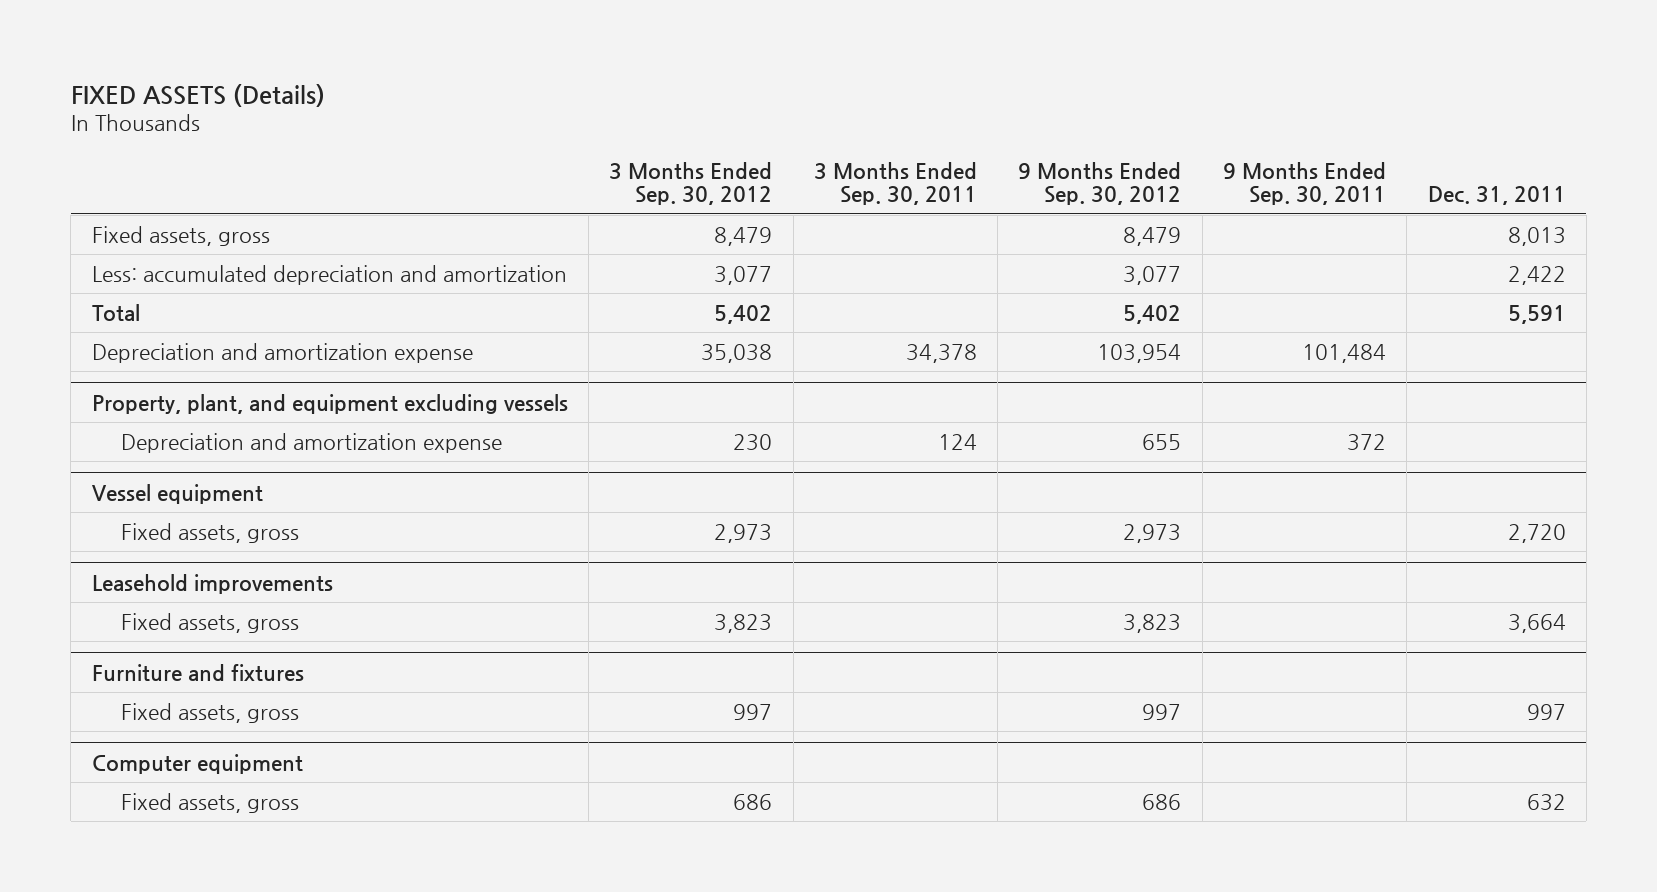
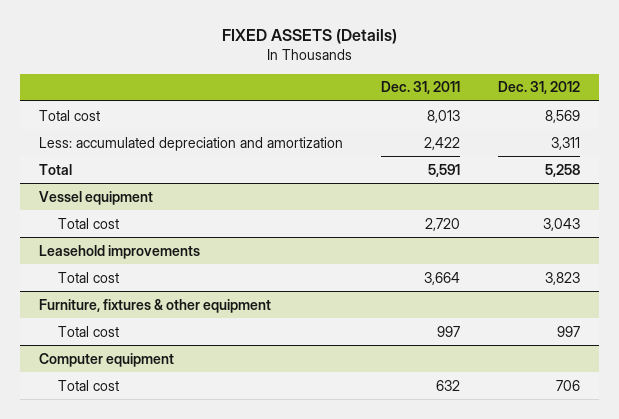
[609,161,773,206] 3 Months Ended Sep. 30, 2012 -> none
[813,161,977,206] 3 Months Ended Sep. 30, 2011 -> none
[1018,161,1182,206] 9 Months Ended Sep. 30, 2012 -> none
[1222,161,1386,206] 9 Months Ended Sep. 30, 2011 -> none
none -> [498,81,581,95] Dec. 31, 2012
[91,225,270,246] Fixed assets, gross -> [38,109,100,121] Total cost
[91,342,473,363] Depreciation and amortization expense -> none
[91,393,568,414] Property, plant, and equipment excluding vessels -> none
[121,432,503,453] Depreciation and amortization expense -> none
[121,522,300,543] Fixed assets, gross -> [58,217,120,229] Total cost
[91,663,304,681] Furniture and fixtures -> none
[121,612,300,633] Fixed assets, gross -> [58,271,120,283] Total cost
none -> [38,298,271,313] Furniture, fixtures & other equipment
[121,702,300,723] Fixed assets, gross -> [58,325,120,337] Total cost
[121,792,300,813] Fixed assets, gross -> [58,379,120,391] Total cost

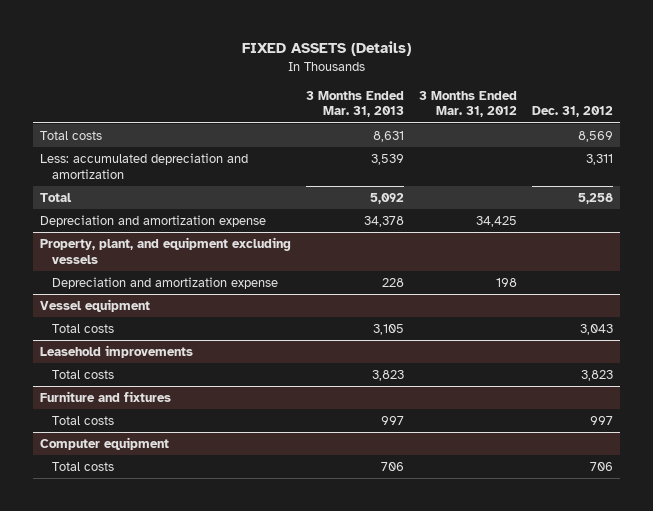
[381,81,461,95] Dec. 31, 2011 -> none
none -> [306,90,405,118] 3 Months Ended Mar. 31, 2013
none -> [419,90,518,118] 3 Months Ended Mar. 31, 2012
[38,109,100,121] Total cost -> [40,130,103,140] Total costs
none -> [40,214,267,227] Depreciation and amortization expense
none -> [40,236,292,264] Property, plant, and equipment excluding vessels
none -> [51,276,278,289] Depreciation and amortization expense
[58,217,120,229] Total cost -> [51,323,114,333] Total costs
[38,298,271,313] Furniture, fixtures & other equipment -> none
[58,271,120,283] Total cost -> [51,369,114,379] Total costs
none -> [40,390,172,402] Furniture and fixtures
[58,325,120,337] Total cost -> [51,415,114,425] Total costs
[58,379,120,391] Total cost -> [51,461,114,471] Total costs

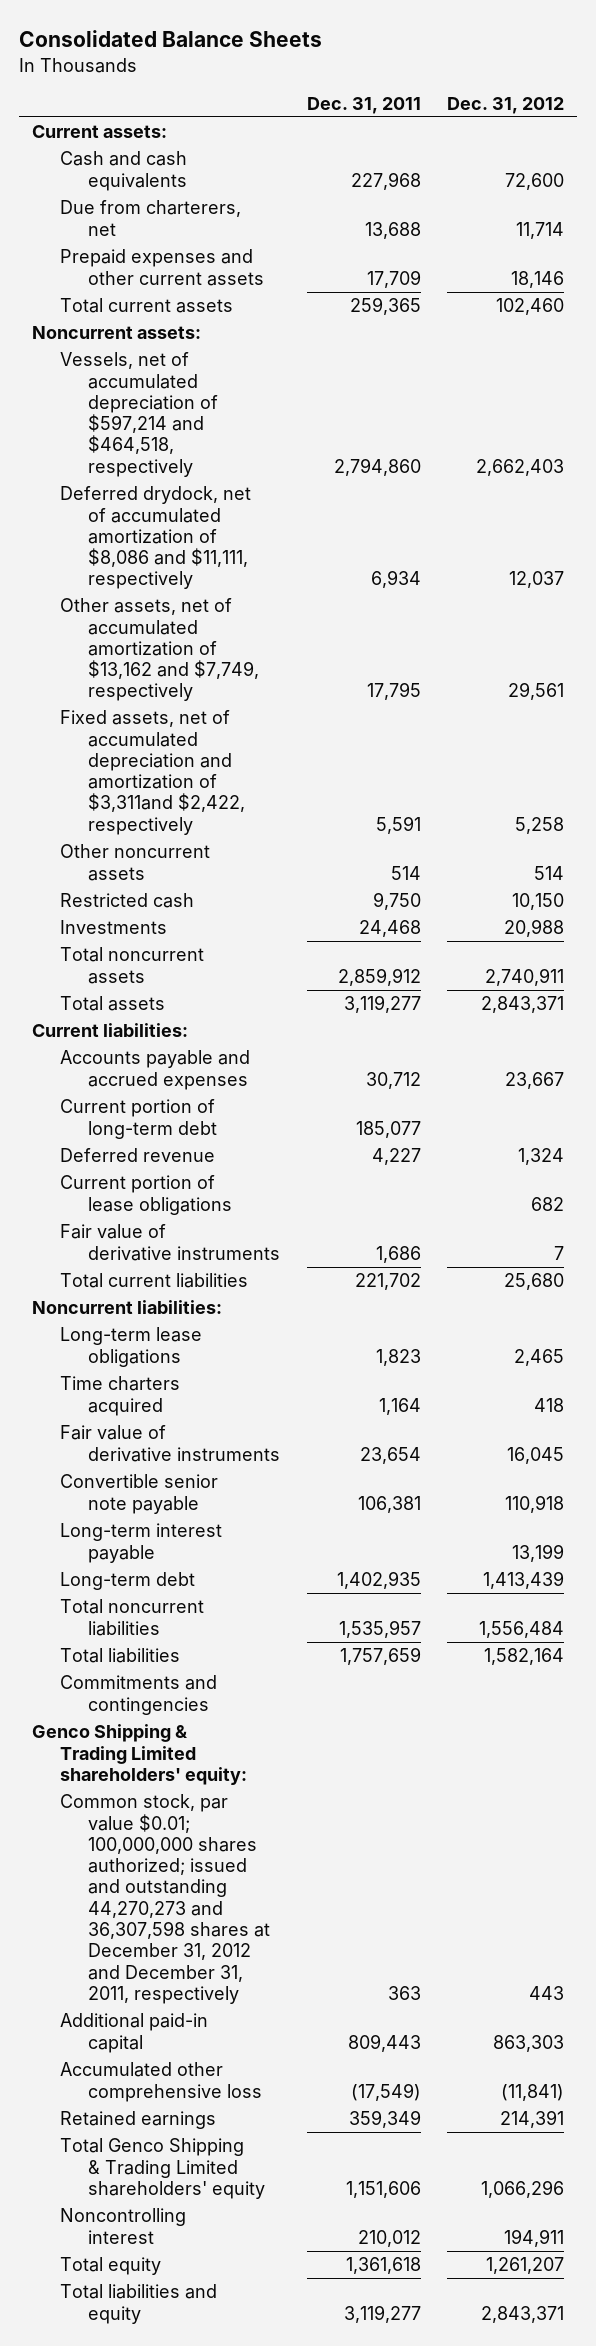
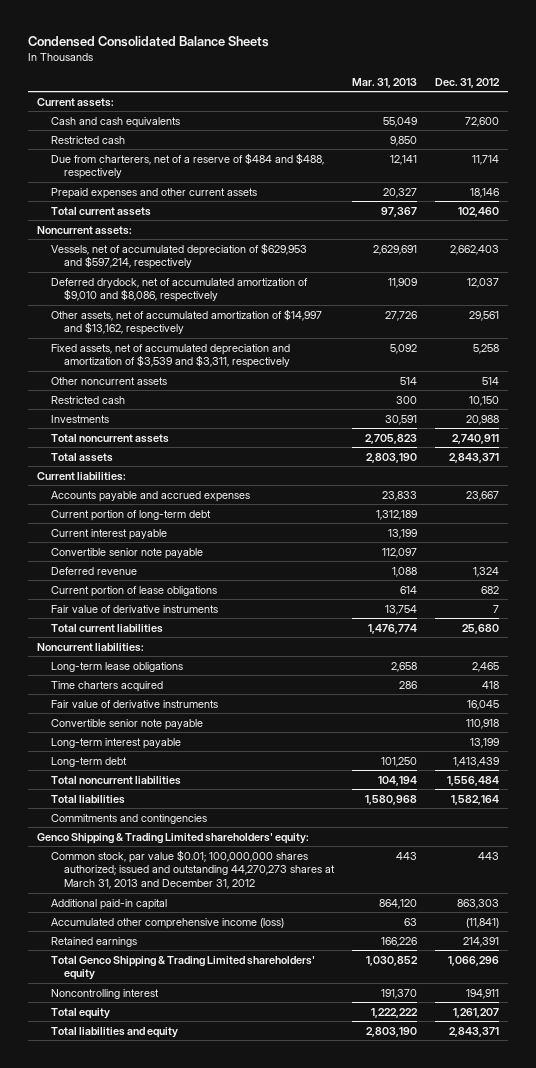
[19,30,323,48] Consolidated Balance Sheets -> [28,35,270,47] Condensed Consolidated Balance Sheets
[306,96,421,114] Dec. 31, 2011 -> none
none -> [351,77,417,88] Mar. 31, 2013
none -> [50,135,125,144] Restricted cash
[60,200,242,236] Due from charterers, net -> [50,152,324,180] Due from charterers, net of a reserve of $484 and $488, respectively
[60,352,219,477] Vessels, net of accumulated depreciation of $597,214 and $464,518, respectively -> [50,242,307,270] Vessels, net of accumulated depreciation of $629,953 and $597,214, respectively
[60,486,252,590] Deferred drydock, net of accumulated amortization of $8,086 and $11,111, respectively -> [50,277,308,303] Deferred drydock, net of accumulated amortization of $9,010 and $8,086, respectively
[60,598,260,702] Other assets, net of accumulated amortization of $13,162 and $7,749, respectively -> [50,308,322,336] Other assets, net of accumulated amortization of $14,997 and $13,162, respectively
[60,710,246,835] Fixed assets, net of accumulated depreciation and amortization of $3,311and $2,422, respectively -> [50,343,290,369] Fixed assets, net of accumulated depreciation and amortization of $3,539 and $3,311, respectively
none -> [50,528,167,540] Current interest payable
none -> [50,547,203,559] Convertible senior note payable
[60,1794,271,2004] Common stock, par value $0.01; 100,000,000 shares authorized; issued and outstanding 44,270,273 and 36,307,598 shares at December 31, 2012 and December 31, 2011, respectively -> [50,849,335,890] Common stock, par value $0.01; 100,000,000 shares authorized; issued and outstanding 44,270,273 shares at March 31, 2013 and December 31, 2012
[60,2062,263,2102] Accumulated other comprehensive loss -> [50,917,284,929] Accumulated other comprehensive income (loss)

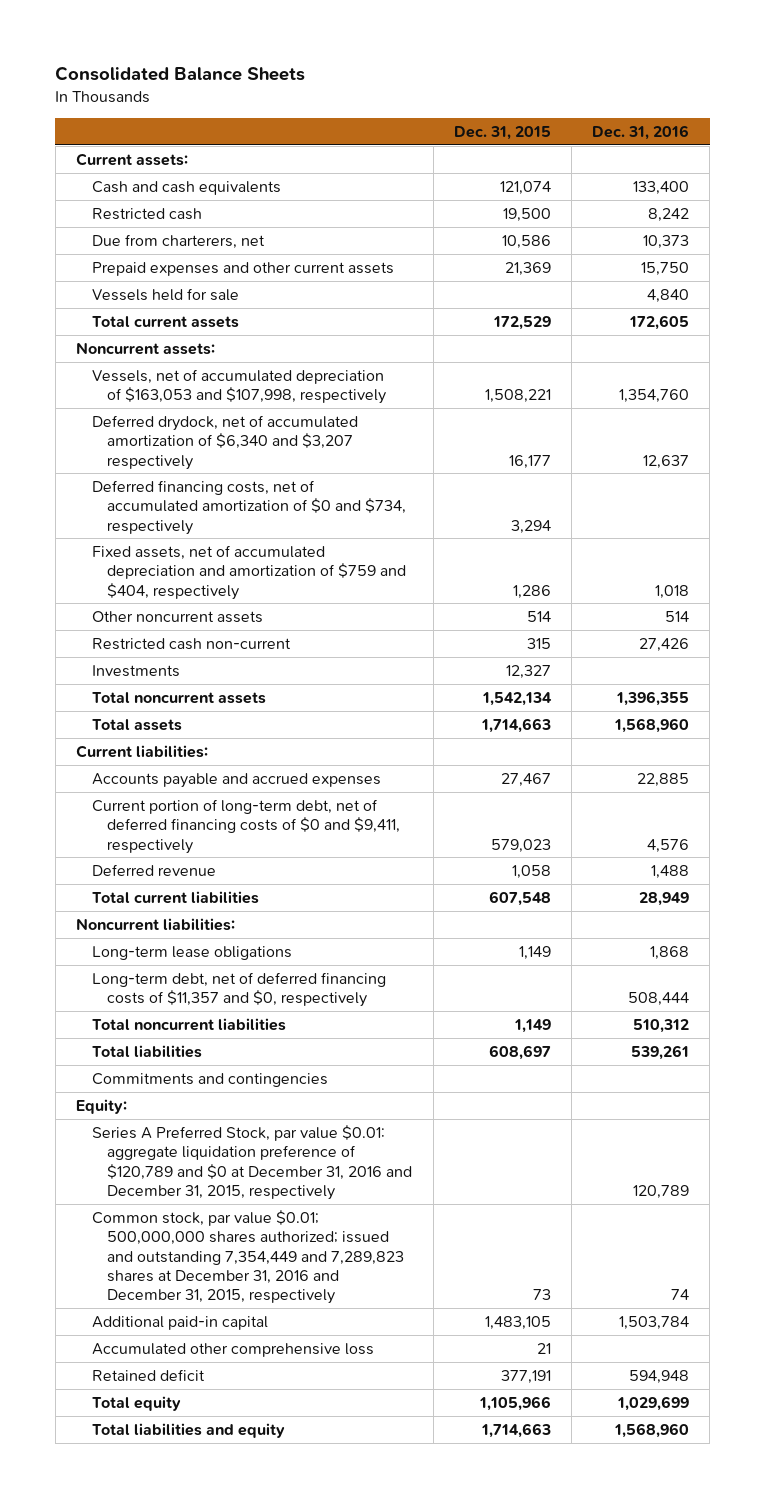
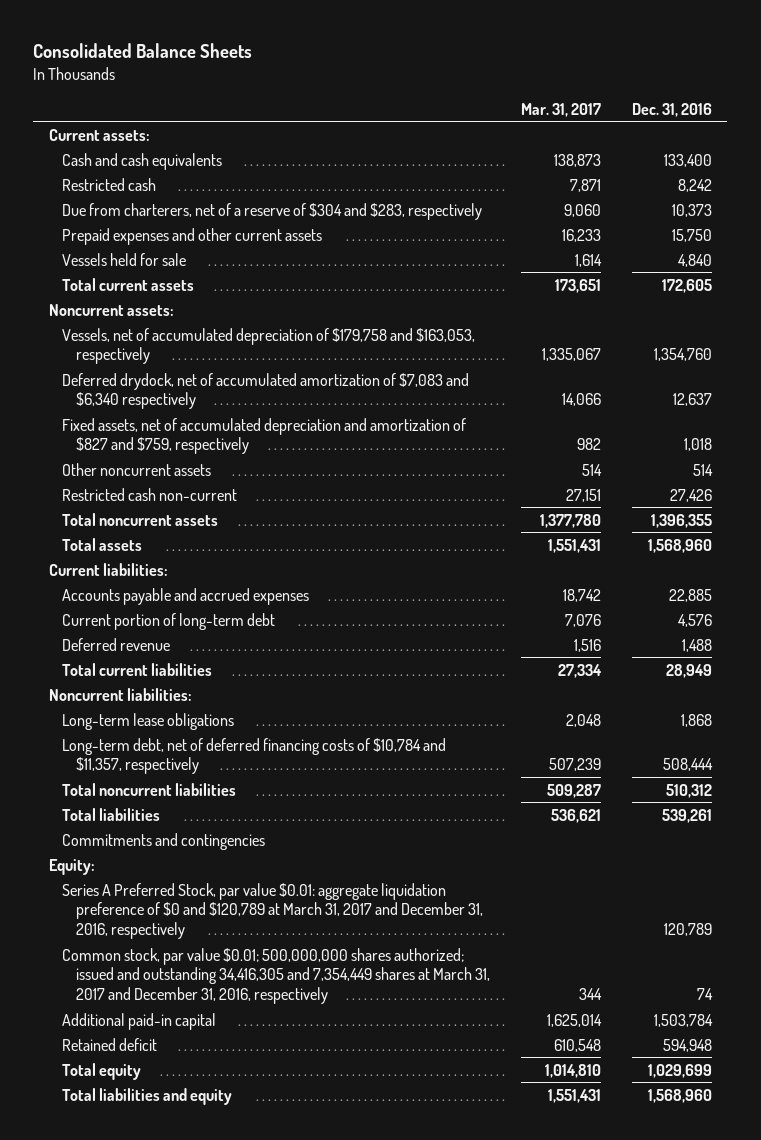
[453,125,551,140] Dec. 31, 2015 -> none
none -> [520,102,601,117] Mar. 31, 2017
[91,233,265,249] Due from charterers, net -> [62,202,483,220] Due from charterers, net of a reserve of $304 and $283, respectively
[91,479,407,535] Deferred financing costs, net of accumulated amortization of $0 and $734, respectively -> none
[91,368,387,405] Vessels, net of accumulated depreciation of $163,053 and $107,998, respectively -> [62,327,476,365] Vessels, net of accumulated depreciation of $179,758 and $163,053, respectively
[91,414,358,470] Deferred drydock, net of accumulated amortization of $6,340 and $3,207 respectively -> [62,372,470,410] Deferred drydock, net of accumulated amortization of $7,083 and $6,340 respectively
[91,544,407,600] Fixed assets, net of accumulated depreciation and amortization of $759 and $404, respectively -> [62,417,467,455] Fixed assets, net of accumulated depreciation and amortization of $827 and $759, respectively
[91,664,180,677] Investments -> none
[91,798,401,854] Current portion of long-term debt, net of deferred financing costs of $0 and $9,411, respectively -> [62,612,276,630] Current portion of long-term debt
[91,971,386,1008] Long-term debt, net of deferred financing costs of $11,357 and $0, respectively -> [62,737,447,775] Long-term debt, net of deferred financing costs of $10,784 and $11,357, respectively
[91,1124,413,1200] Series A Preferred Stock, par value $0.01: aggregate liquidation preference of $120,789 and $0 at December 31, 2016 and December 31, 2015, respectively -> [62,882,483,939] Series A Preferred Stock, par value $0.01: aggregate liquidation preference of $0 and $120,789 at March 31, 2017 and December 31, 2016, respectively
[91,1209,405,1305] Common stock, par value $0.01; 500,000,000 shares authorized; issued and outstanding 7,354,449 and 7,289,823 shares at December 31, 2016 and December 31, 2015, respectively -> [62,947,490,1004] Common stock, par value $0.01; 500,000,000 shares authorized; issued and outstanding 34,416,305 and 7,354,449 shares at March 31, 2017 and December 31, 2016, respectively
[91,1342,374,1357] Accumulated other comprehensive loss -> none

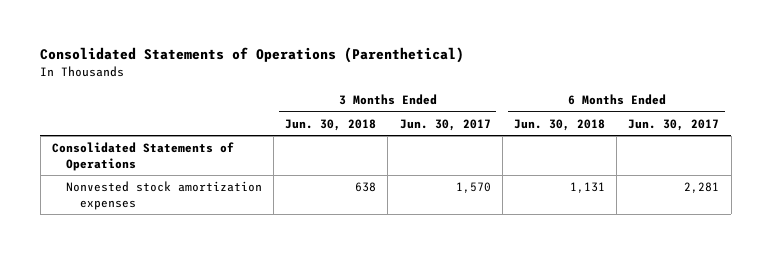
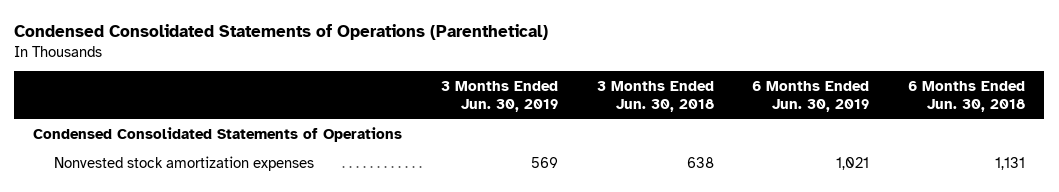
[40,47,465,64] Consolidated Statements of Operations (Parenthetical) -> [14,23,549,40] Condensed Consolidated Statements of Operations (Parenthetical)
[399,118,491,131] Jun. 30, 2017 -> none
[628,118,720,131] Jun. 30, 2017 -> none
none -> [441,80,559,113] 3 Months Ended Jun. 30, 2019
none -> [752,80,870,113] 6 Months Ended Jun. 30, 2019
[52,142,235,171] Consolidated Statements of Operations -> [33,127,403,143] Condensed Consolidated Statements of Operations

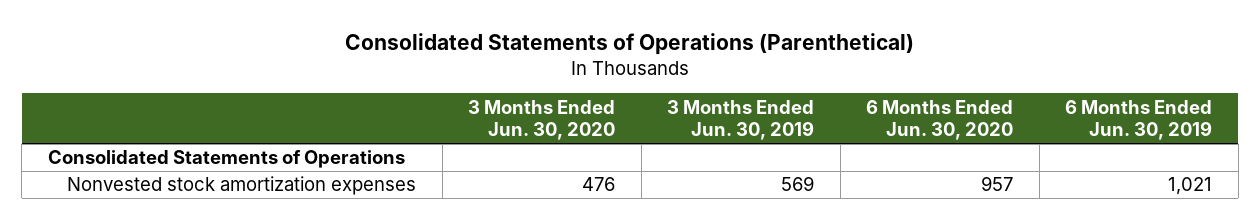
[14,23,549,40] Condensed Consolidated Statements of Operations (Parenthetical) -> [344,33,914,56] Consolidated Statements of Operations (Parenthetical)
[596,80,714,113] 3 Months Ended Jun. 30, 2018 -> none
[908,80,1026,113] 6 Months Ended Jun. 30, 2018 -> none
none -> [468,99,616,141] 3 Months Ended Jun. 30, 2020
none -> [866,99,1014,141] 6 Months Ended Jun. 30, 2020
[33,127,403,143] Condensed Consolidated Statements of Operations -> [47,150,405,169] Consolidated Statements of Operations

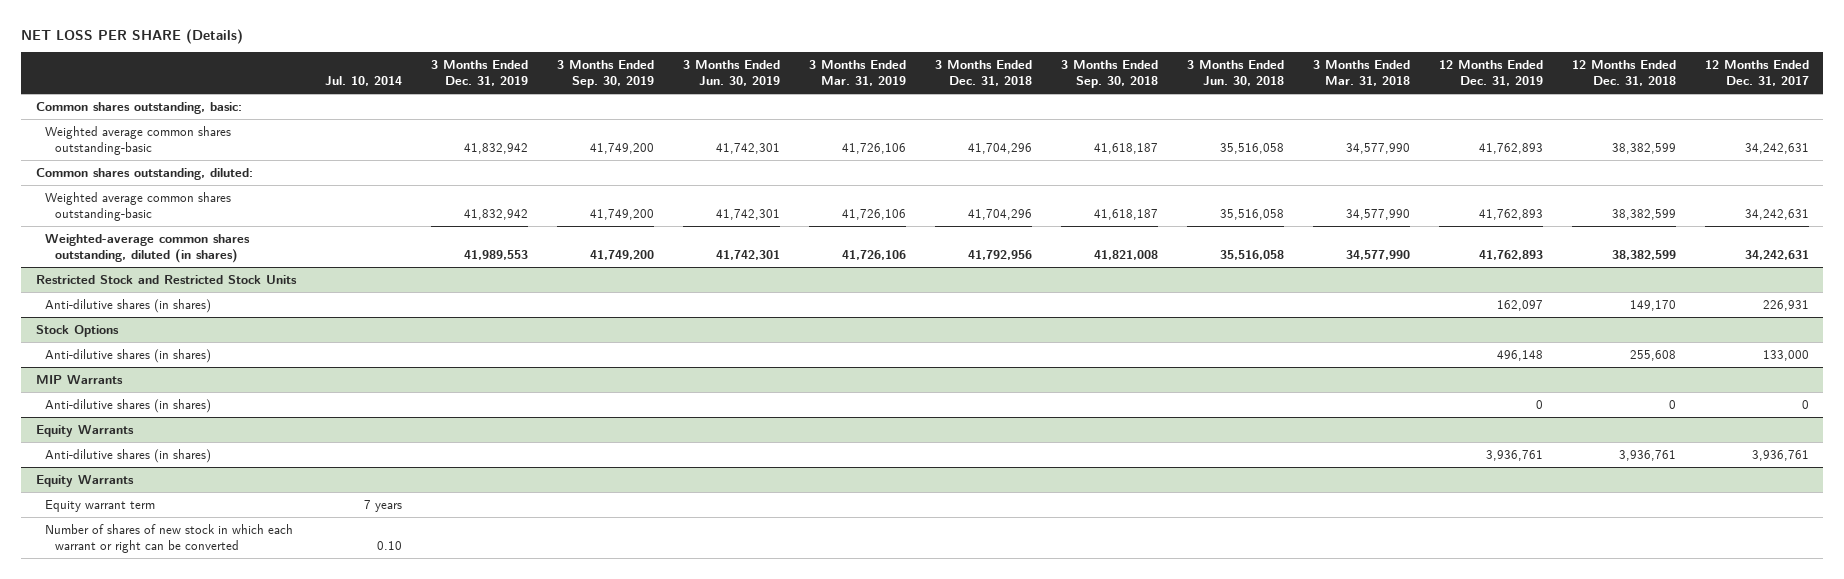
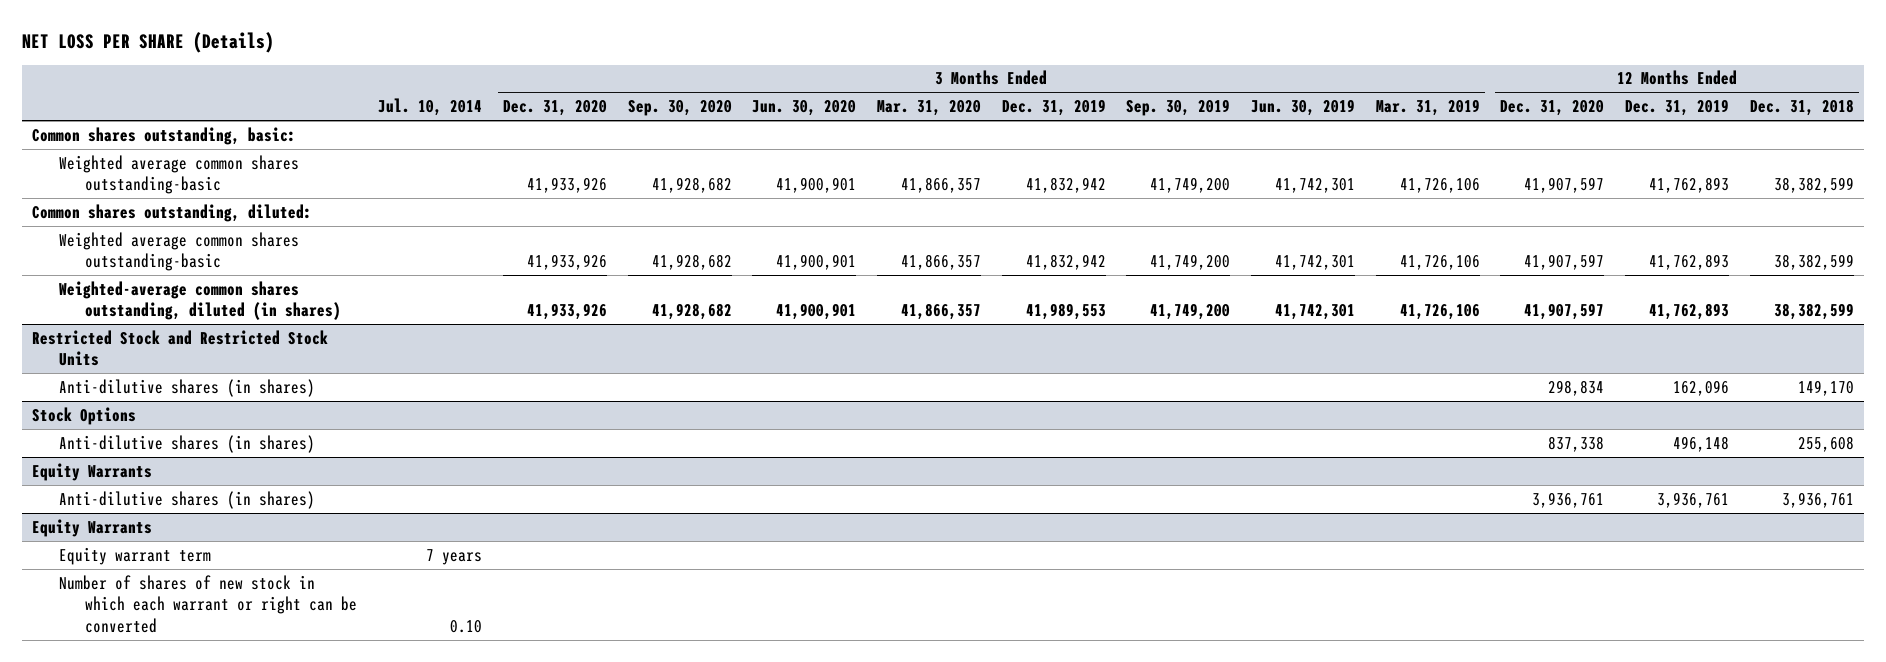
[934,60,1032,86] 3 Months Ended Dec. 31, 2018 -> none
[1060,60,1158,88] 3 Months Ended Sep. 30, 2018 -> none
[1186,60,1284,86] 3 Months Ended Jun. 30, 2018 -> none
[1312,60,1410,86] 3 Months Ended Mar. 31, 2018 -> none
[1704,60,1809,86] 12 Months Ended Dec. 31, 2017 -> none
none -> [502,100,607,117] Dec. 31, 2020
none -> [627,100,732,117] Sep. 30, 2020
none -> [752,100,857,117] Jun. 30, 2020
none -> [876,100,981,117] Mar. 31, 2020
none -> [1500,100,1605,117] Dec. 31, 2020
[1496,299,1543,311] 162,097 -> [1673,379,1730,396] 162,096
[35,374,123,384] MIP Warrants -> none
[45,398,212,413] Anti-dilutive shares (in shares) -> none

